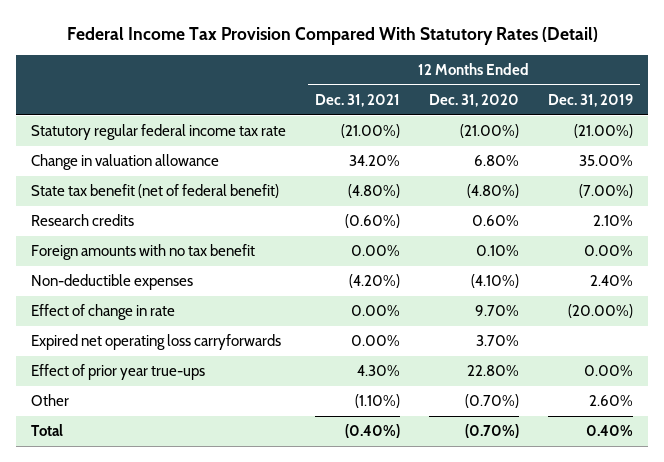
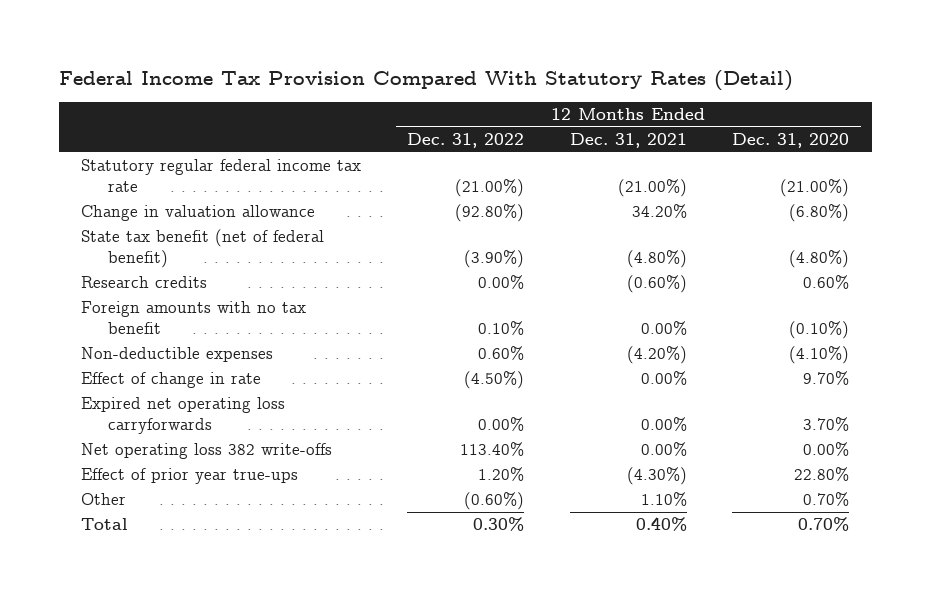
[548,93,634,107] Dec. 31, 2019 -> none
none -> [407,133,525,149] Dec. 31, 2022
[473,155,519,167] 6.80% -> [789,204,850,223] (6.80%)
[475,245,519,257] 0.10% -> [789,321,850,340] (0.10%)
none -> [81,443,333,460] Net operating loss 382 write-offs
[356,365,400,377] 4.30% -> [626,467,687,486] (4.30%)
[354,394,400,409] (1.10%) -> [640,492,687,507] 1.10%
[464,394,519,409] (0.70%) -> [803,492,850,507] 0.70%
[344,424,400,439] (0.40%) -> [635,517,687,532] 0.40%
[464,424,519,439] (0.70%) -> [798,517,850,532] 0.70%

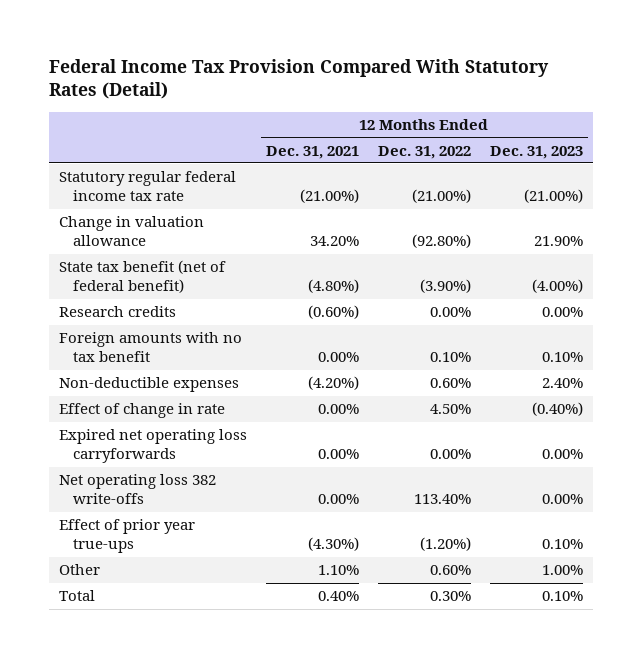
[732,133,850,149] Dec. 31, 2020 -> none
none -> [490,145,584,159] Dec. 31, 2023
[464,371,525,390] (4.50%) -> [429,404,471,415] 4.50%
[478,467,525,482] 1.20% -> [419,537,471,552] (1.20%)
[464,492,525,511] (0.60%) -> [429,565,471,576] 0.60%

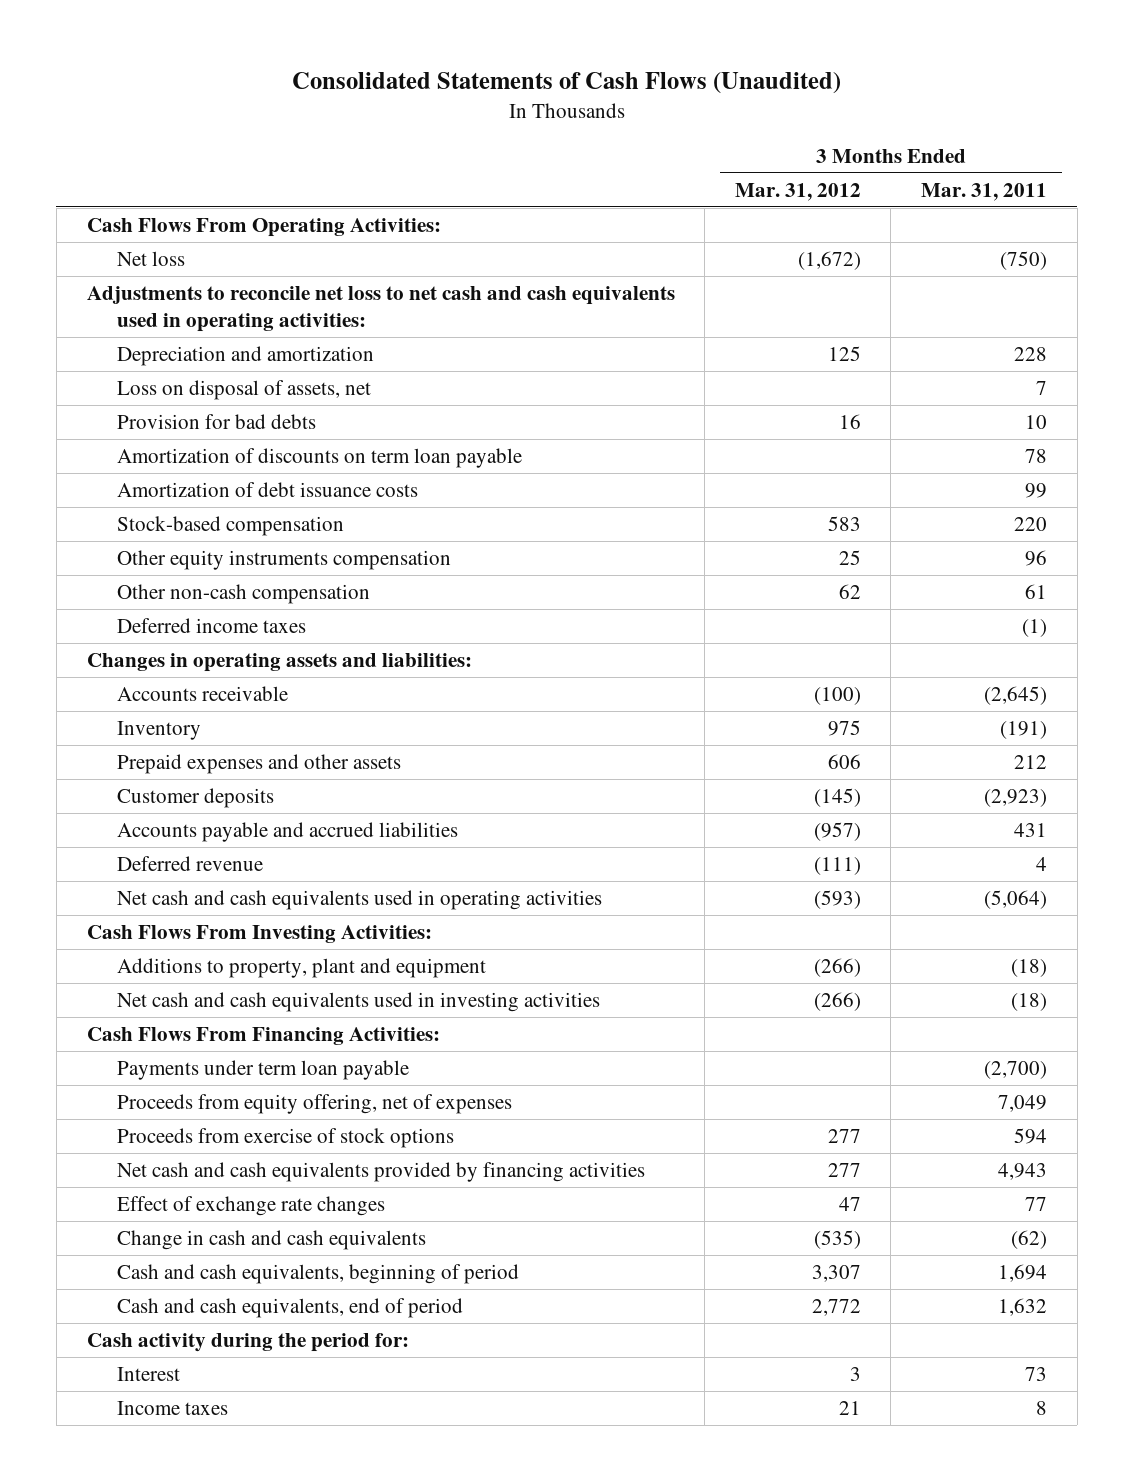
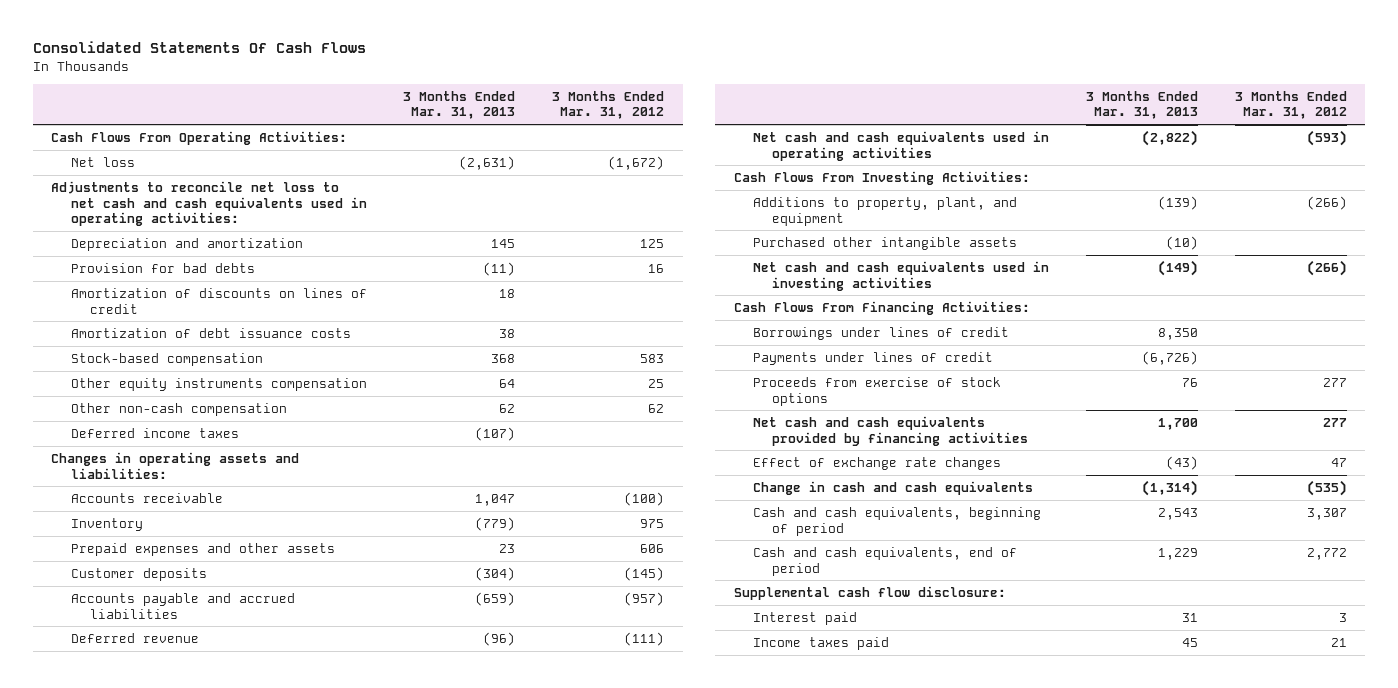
[291,72,841,95] Consolidated Statements of Cash Flows (Unaudited) -> [32,41,366,54] Consolidated Statements Of Cash Flows
[921,182,1048,201] Mar. 31, 2011 -> none
none -> [403,90,516,120] 3 Months Ended Mar. 31, 2013
[117,379,372,400] Loss on disposal of assets, net -> none
[117,447,523,468] Amortization of discounts on term loan payable -> none
none -> [70,288,367,314] Amortization of discounts on lines of credit
[117,957,487,978] Additions to property, plant and equipment -> [753,197,1018,226] Additions to property, plant, and equipment
none -> [753,237,1018,251] Purchased other intangible assets
[117,1059,410,1080] Payments under term loan payable -> none
[117,1093,513,1114] Proceeds from equity offering, net of expenses -> none
none -> [753,327,1010,341] Borrowings under lines of credit
none -> [753,352,994,366] Payments under lines of credit
[86,1332,409,1352] Cash activity during the period for: -> none
none -> [733,586,1006,601] Supplemental cash flow disclosure:
[117,1366,181,1381] Interest -> [753,612,858,626] Interest paid
[117,1400,229,1415] Income taxes -> [753,637,890,651] Income taxes paid

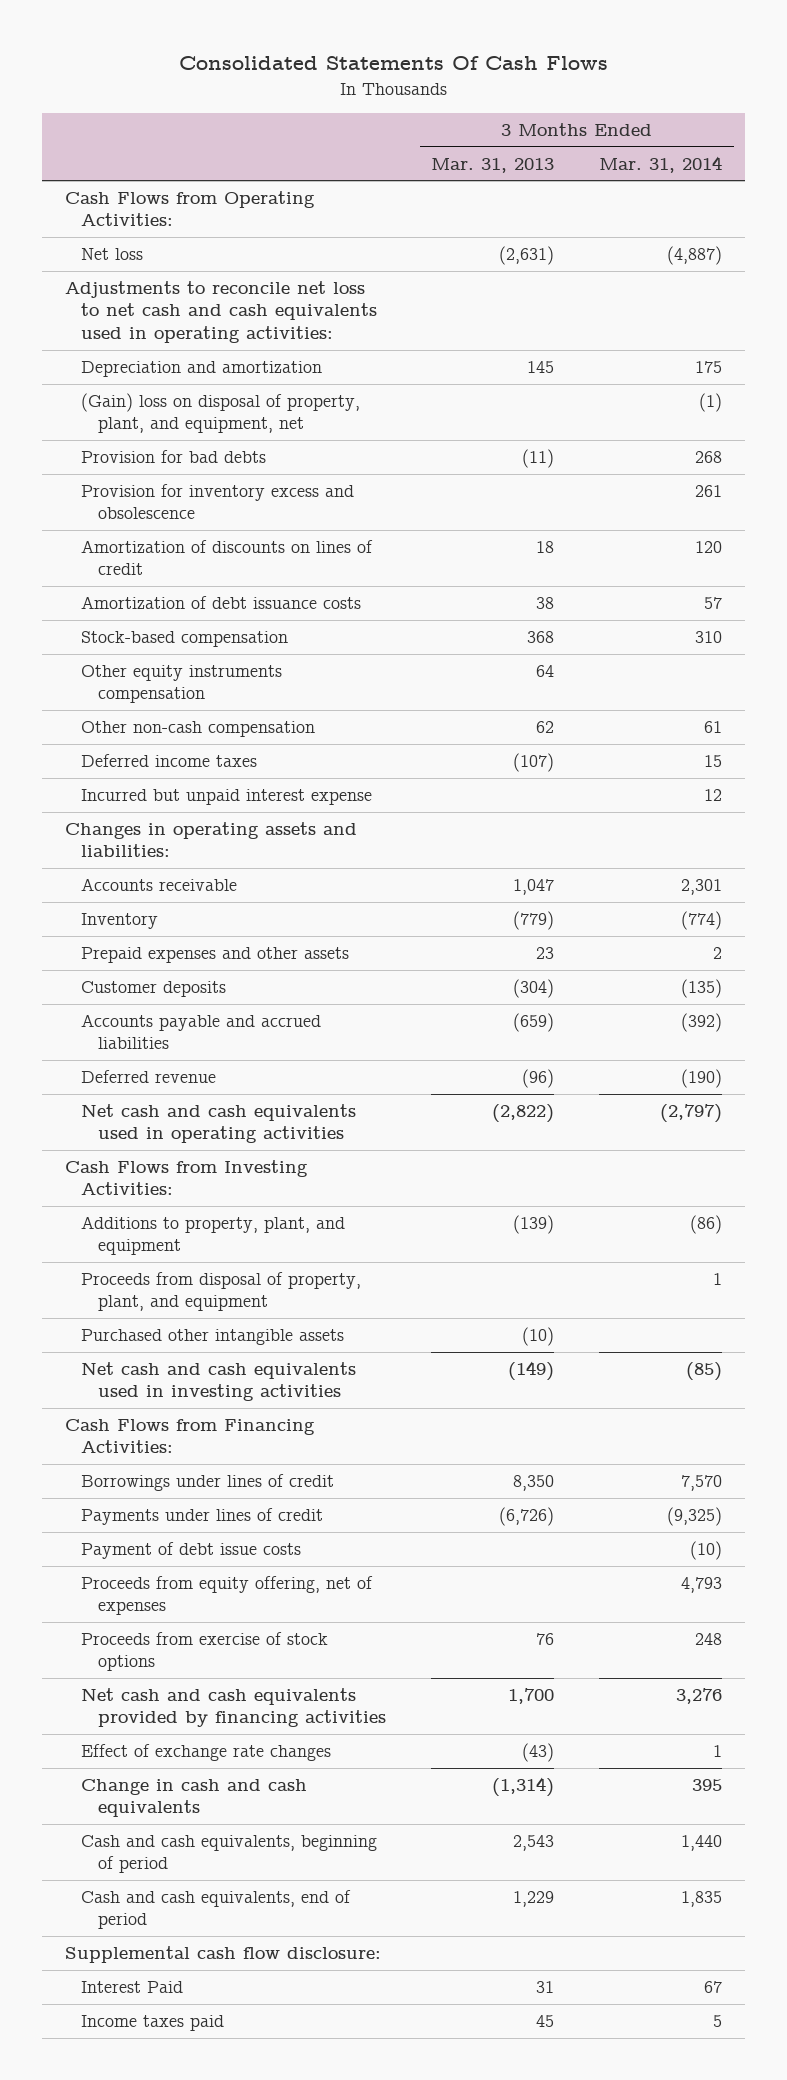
[552,90,665,120] 3 Months Ended Mar. 31, 2012 -> none
none -> [599,155,723,173] Mar. 31, 2014
[51,131,348,146] Cash Flows From Operating Activities: -> [64,191,315,227] Cash Flows from Operating Activities:
none -> [81,393,361,434] (Gain) loss on disposal of property, plant, and equipment, net
none -> [81,484,355,520] Provision for inventory excess and obsolescence
none -> [81,789,373,806] Incurred but unpaid interest expense
[733,171,1030,186] Cash Flows From Investing Activities: -> [64,1160,308,1196] Cash Flows from Investing Activities:
none -> [81,1272,362,1312] Proceeds from disposal of property, plant, and equipment
[733,301,1030,316] Cash Flows From Financing Activities: -> [64,1419,315,1454] Cash Flows from Financing Activities:
none -> [81,1542,302,1560] Payment of debt issue costs
none -> [81,1576,374,1616] Proceeds from equity offering, net of expenses
[753,612,858,626] Interest paid -> [81,1981,184,1994] Interest Paid

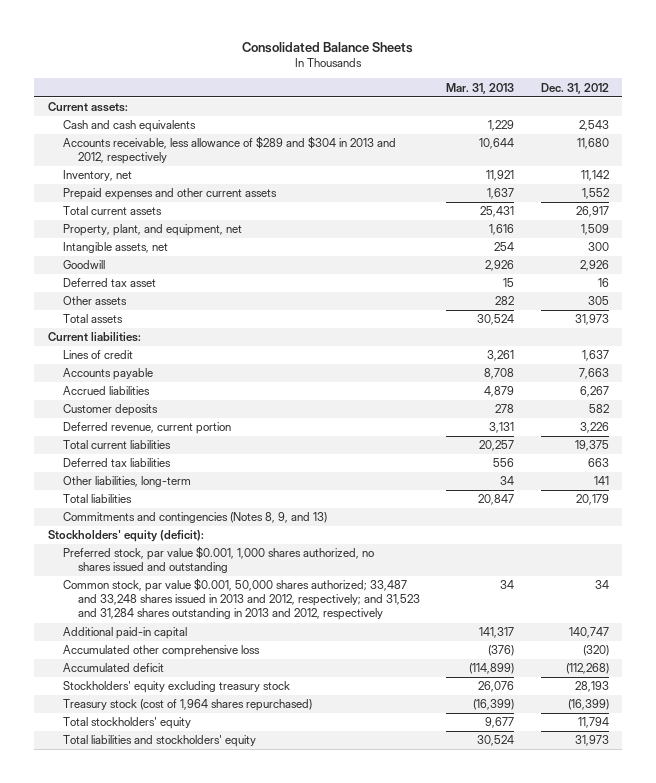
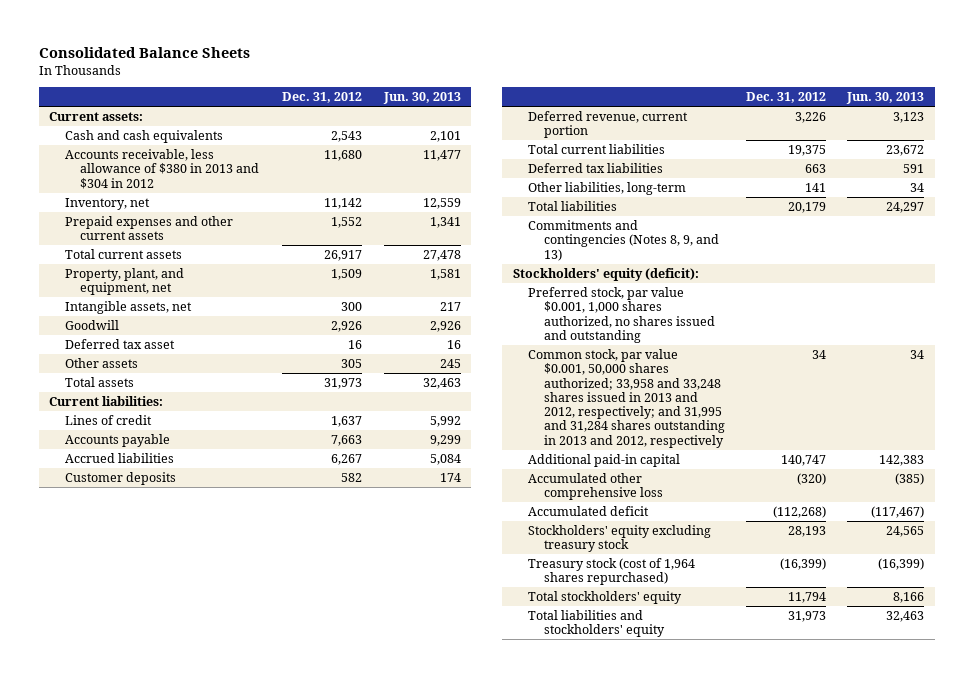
[446,82,515,94] Mar. 31, 2013 -> none
none -> [382,92,461,105] Jun. 30, 2013
[62,136,396,165] Accounts receivable, less allowance of $289 and $304 in 2013 and 2012, respectively -> [64,148,260,189] Accounts receivable, less allowance of $380 in 2013 and $304 in 2012
[62,578,420,621] Common stock, par value $0.001, 50,000 shares authorized; 33,487 and 33,248 shares issued in 2013 and 2012, respectively; and 31,523 and 31,284 shares outstanding in 2013 and 2012, respectively -> [528,348,725,448] Common stock, par value $0.001, 50,000 shares authorized; 33,958 and 33,248 shares issued in 2013 and 2012, respectively; and 31,995 and 31,284 shares outstanding in 2013 and 2012, respectively

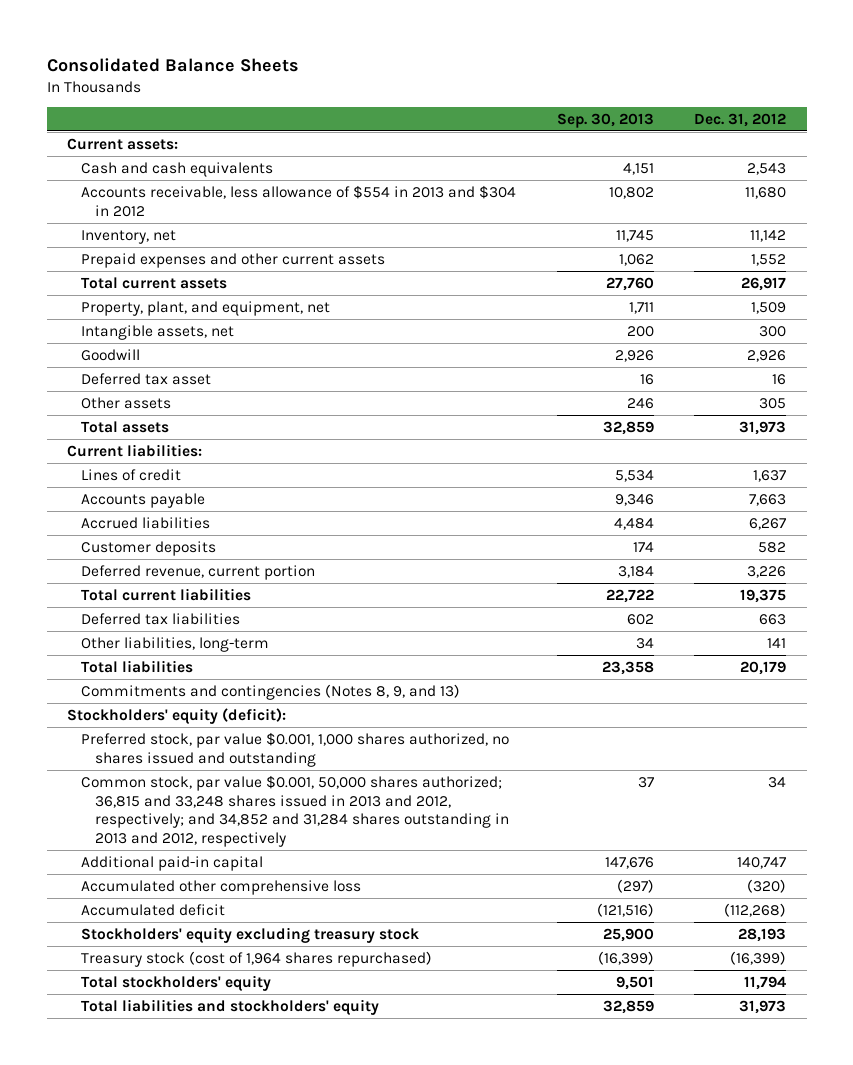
[382,92,461,105] Jun. 30, 2013 -> none
none -> [556,112,654,128] Sep. 30, 2013
[64,148,260,189] Accounts receivable, less allowance of $380 in 2013 and $304 in 2012 -> [81,184,517,217] Accounts receivable, less allowance of $554 in 2013 and $304 in 2012
[528,348,725,448] Common stock, par value $0.001, 50,000 shares authorized; 33,958 and 33,248 shares issued in 2013 and 2012, respectively; and 31,995 and 31,284 shares outstanding in 2013 and 2012, respectively -> [81,774,510,848] Common stock, par value $0.001, 50,000 shares authorized; 36,815 and 33,248 shares issued in 2013 and 2012, respectively; and 34,852 and 31,284 shares outstanding in 2013 and 2012, respectively

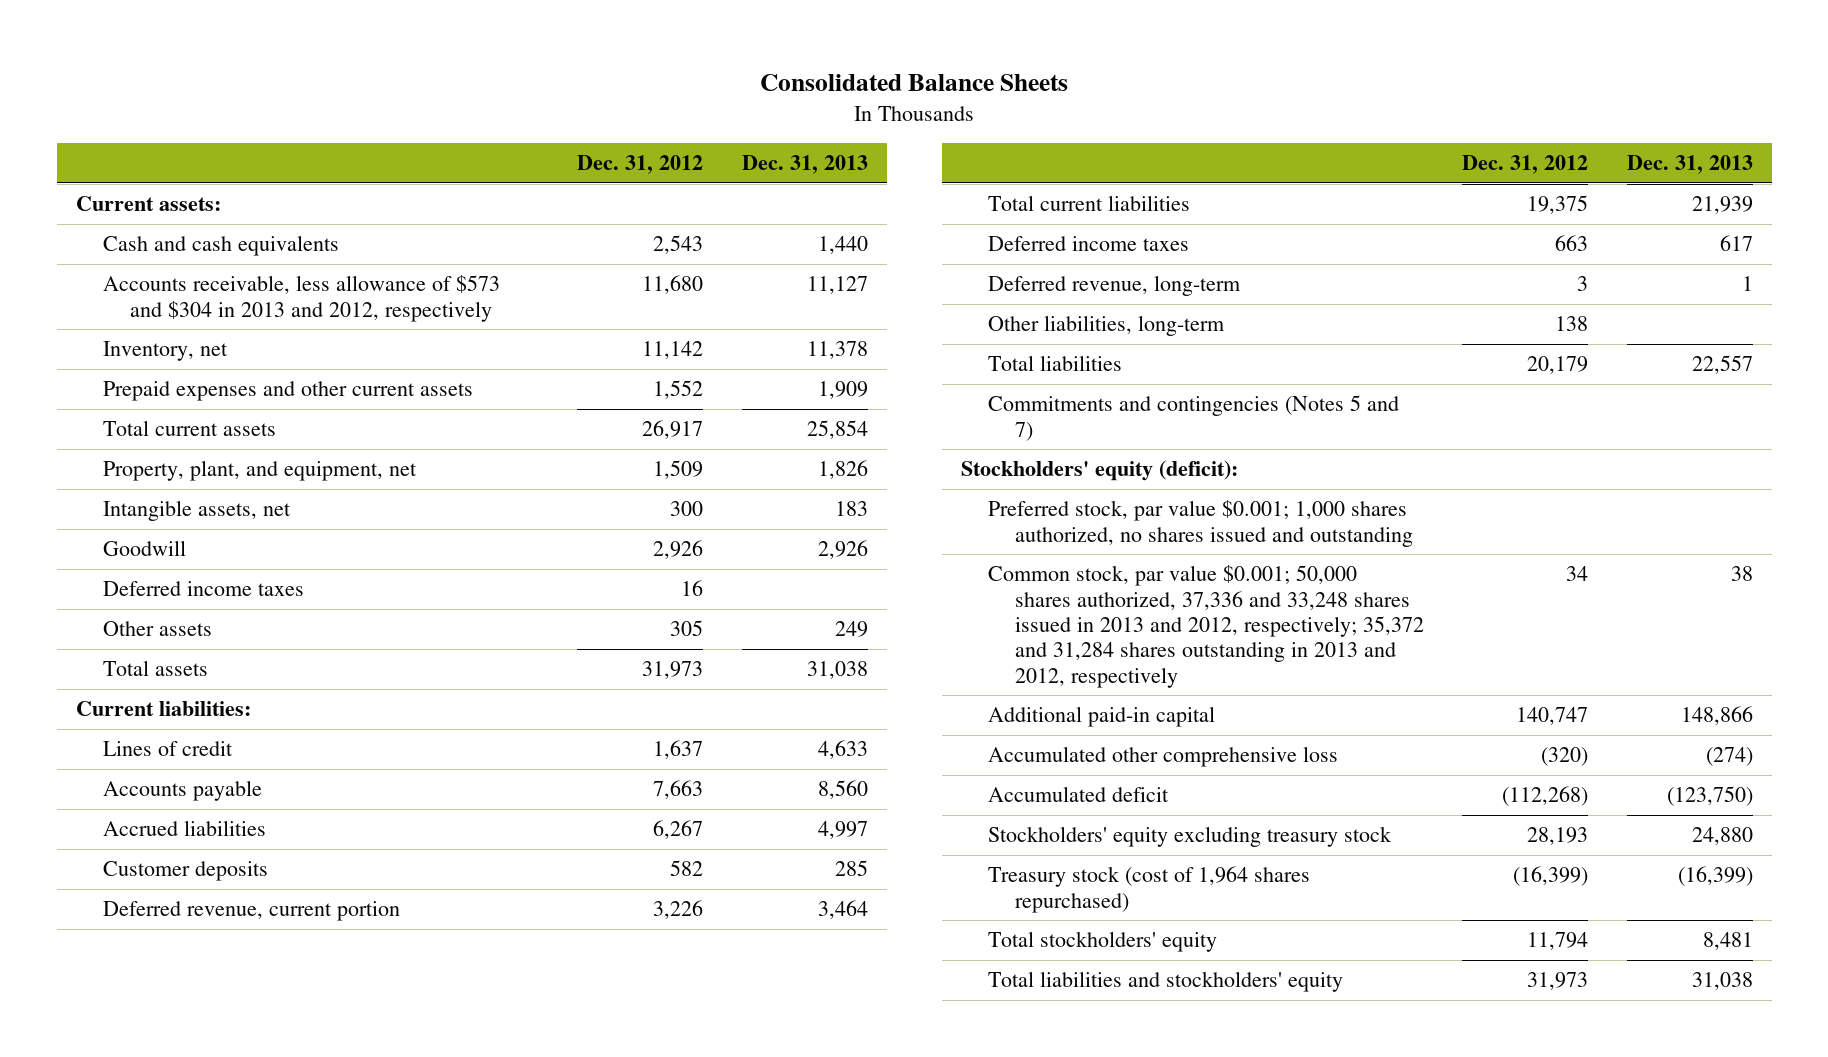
[556,112,654,128] Sep. 30, 2013 -> none
none -> [741,154,868,174] Dec. 31, 2013
[81,184,517,217] Accounts receivable, less allowance of $554 in 2013 and $304 in 2012 -> [102,275,500,322] Accounts receivable, less allowance of $573 and $304 in 2013 and 2012, respectively
[81,372,212,385] Deferred tax asset -> [102,581,304,597] Deferred income taxes
[81,612,241,625] Deferred tax liabilities -> [988,236,1190,252] Deferred income taxes
none -> [988,275,1242,297] Deferred revenue, long-term
[767,637,787,648] 141 -> [1555,316,1589,332] 138
[81,683,461,700] Commitments and contingencies (Notes 8, 9, and 13) -> [988,395,1400,441] Commitments and contingencies (Notes 5 and 7)
[81,731,510,767] Preferred stock, par value $0.001, 1,000 shares authorized, no shares issued and outstanding -> [988,500,1414,547] Preferred stock, par value $0.001; 1,000 shares authorized, no shares issued and outstanding
[81,774,510,848] Common stock, par value $0.001, 50,000 shares authorized; 36,815 and 33,248 shares issued in 2013 and 2012, respectively; and 34,852 and 31,284 shares outstanding in 2013 and 2012, respectively -> [988,565,1425,688] Common stock, par value $0.001; 50,000 shares authorized, 37,336 and 33,248 shares issued in 2013 and 2012, respectively; 35,372 and 31,284 shares outstanding in 2013 and 2012, respectively

